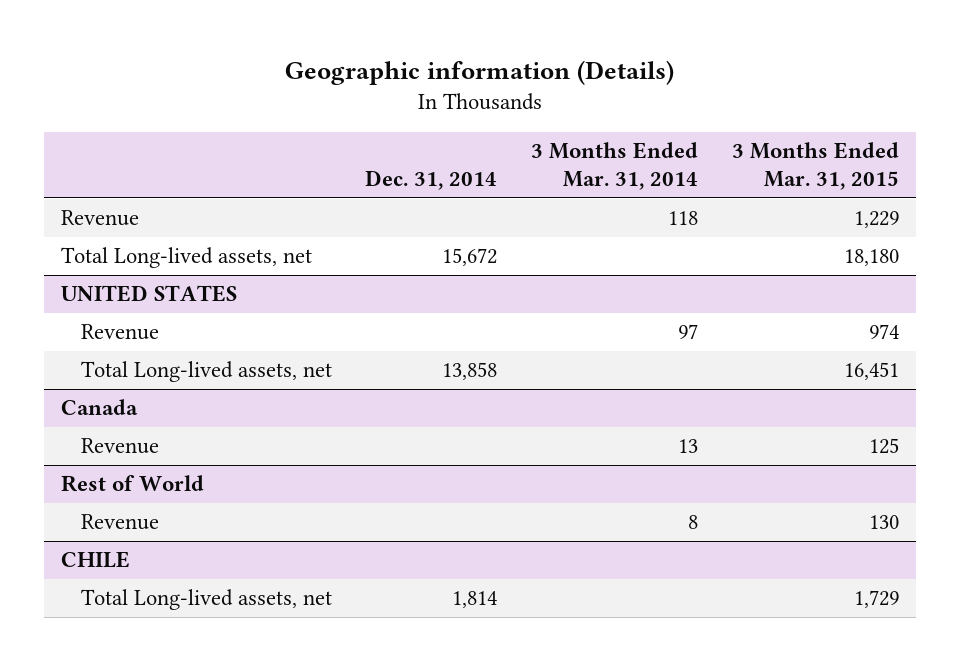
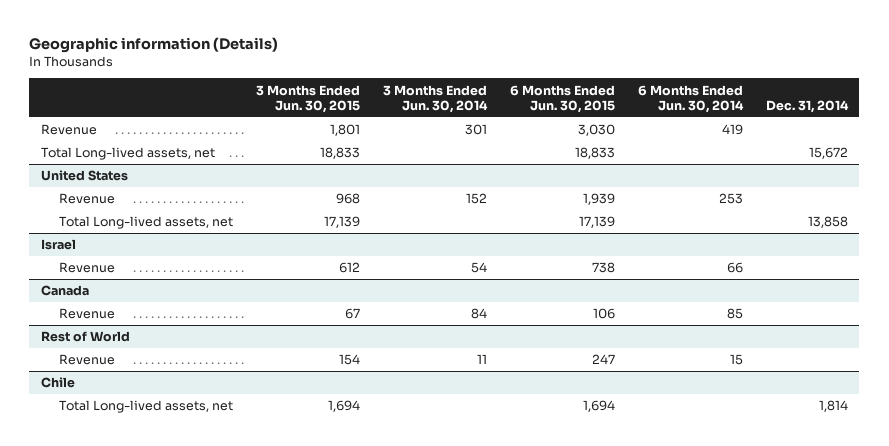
[531,141,699,191] 3 Months Ended Mar. 31, 2014 -> none
[731,141,899,191] 3 Months Ended Mar. 31, 2015 -> none
none -> [255,84,360,113] 3 Months Ended Jun. 30, 2015
none -> [382,84,488,113] 3 Months Ended Jun. 30, 2014
none -> [509,84,615,113] 6 Months Ended Jun. 30, 2015
none -> [637,84,744,113] 6 Months Ended Jun. 30, 2014
[60,285,237,303] UNITED STATES -> [40,170,128,182] United States
none -> [40,239,76,251] Israel
none -> [58,262,115,274] Revenue
[60,551,130,569] CHILE -> [40,377,75,389] Chile

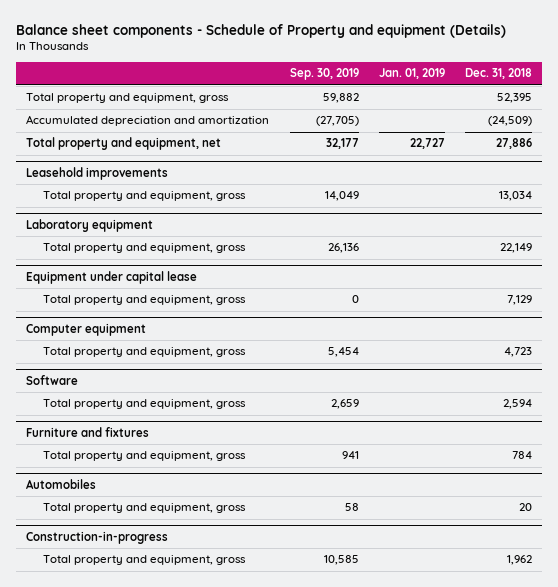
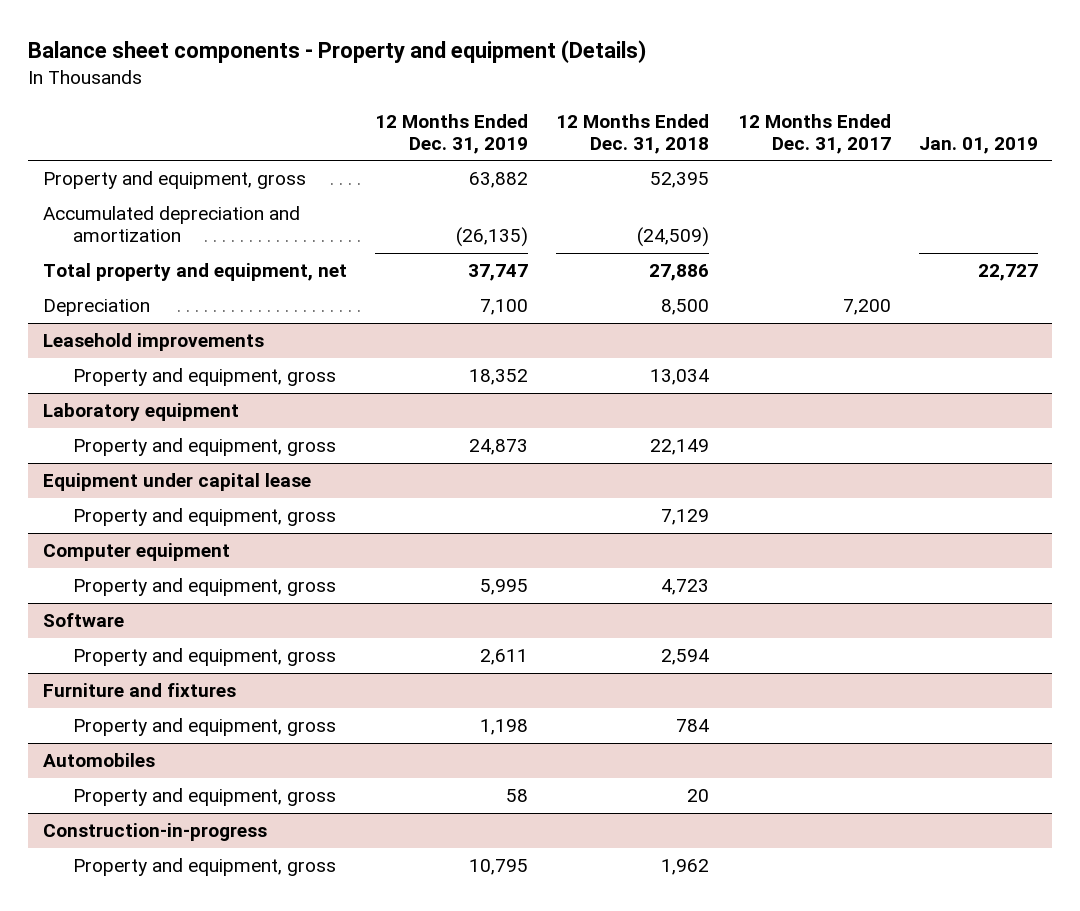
[16,23,507,38] Balance sheet components - Schedule of Property and equipment (Details) -> [28,40,647,64] Balance sheet components - Property and equipment (Details)
[289,68,359,81] Sep. 30, 2019 -> none
[464,68,532,80] Dec. 31, 2018 -> none
none -> [374,113,528,154] 12 Months Ended Dec. 31, 2019
none -> [556,113,710,154] 12 Months Ended Dec. 31, 2018
none -> [737,113,891,154] 12 Months Ended Dec. 31, 2017
[26,93,230,104] Total property and equipment, gross -> [42,171,306,190] Property and equipment, gross
none -> [42,299,150,317] Depreciation
[42,191,246,202] Total property and equipment, gross -> [72,368,336,387] Property and equipment, gross
[42,243,246,254] Total property and equipment, gross -> [72,438,336,457] Property and equipment, gross
[42,295,246,306] Total property and equipment, gross -> [72,508,336,527] Property and equipment, gross
[42,347,246,358] Total property and equipment, gross -> [72,578,336,597] Property and equipment, gross
[42,399,246,410] Total property and equipment, gross -> [72,648,336,667] Property and equipment, gross
[42,451,246,462] Total property and equipment, gross -> [72,718,336,737] Property and equipment, gross
[42,503,246,514] Total property and equipment, gross -> [72,788,336,807] Property and equipment, gross
[42,555,246,566] Total property and equipment, gross -> [72,858,336,877] Property and equipment, gross

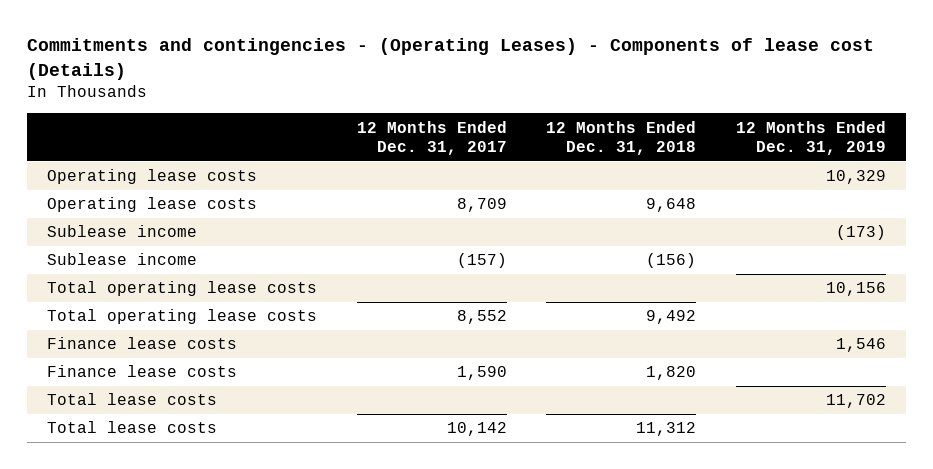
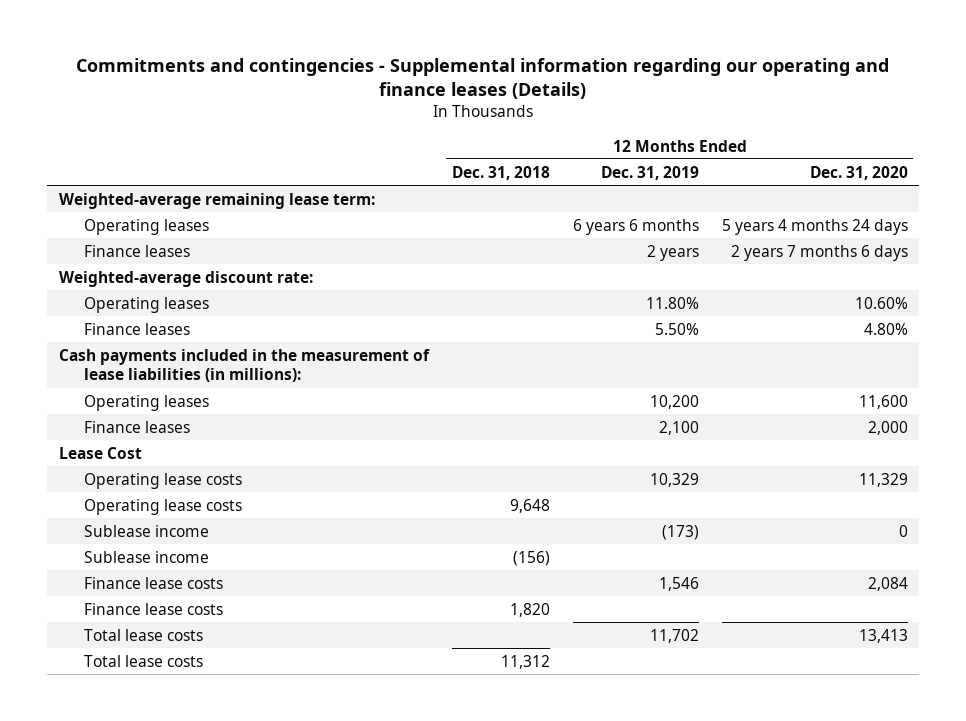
[26,38,874,81] Commitments and contingencies - (Operating Leases) - Components of lease cost (Details) -> [76,57,890,99] Commitments and contingencies - Supplemental information regarding our operating and finance leases (Details)
[356,120,507,155] 12 Months Ended Dec. 31, 2017 -> none
none -> [809,165,908,180] Dec. 31, 2020
none -> [58,192,375,209] Weighted-average remaining lease term:
none -> [83,218,209,235] Operating leases
none -> [83,244,190,257] Finance leases
none -> [58,270,313,287] Weighted-average discount rate:
none -> [83,296,209,313] Operating leases
none -> [83,322,190,335] Finance leases
none -> [58,348,430,383] Cash payments included in the measurement of lease liabilities (in millions):
none -> [83,394,209,411] Operating leases
none -> [83,420,190,433] Finance leases
none -> [58,446,142,459] Lease Cost
[46,281,317,297] Total operating lease costs -> none
[46,309,317,325] Total operating lease costs -> none

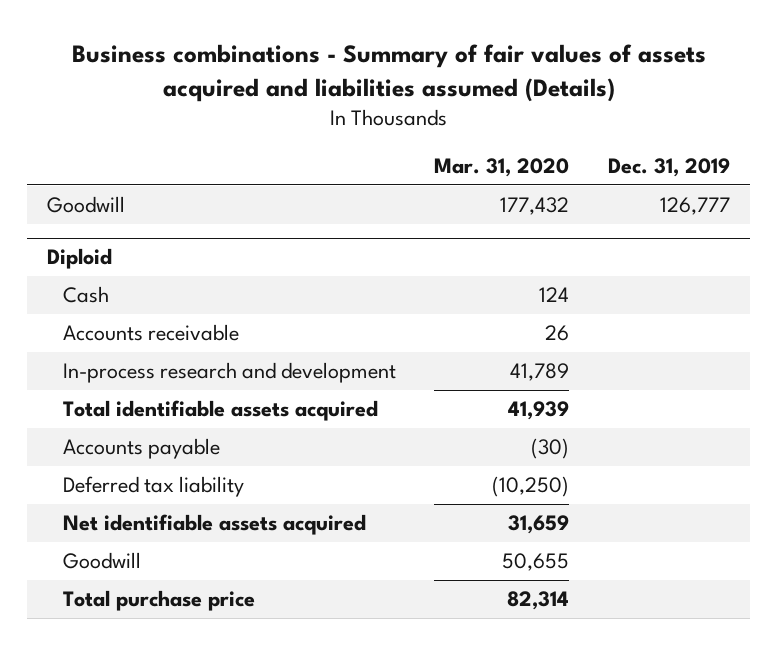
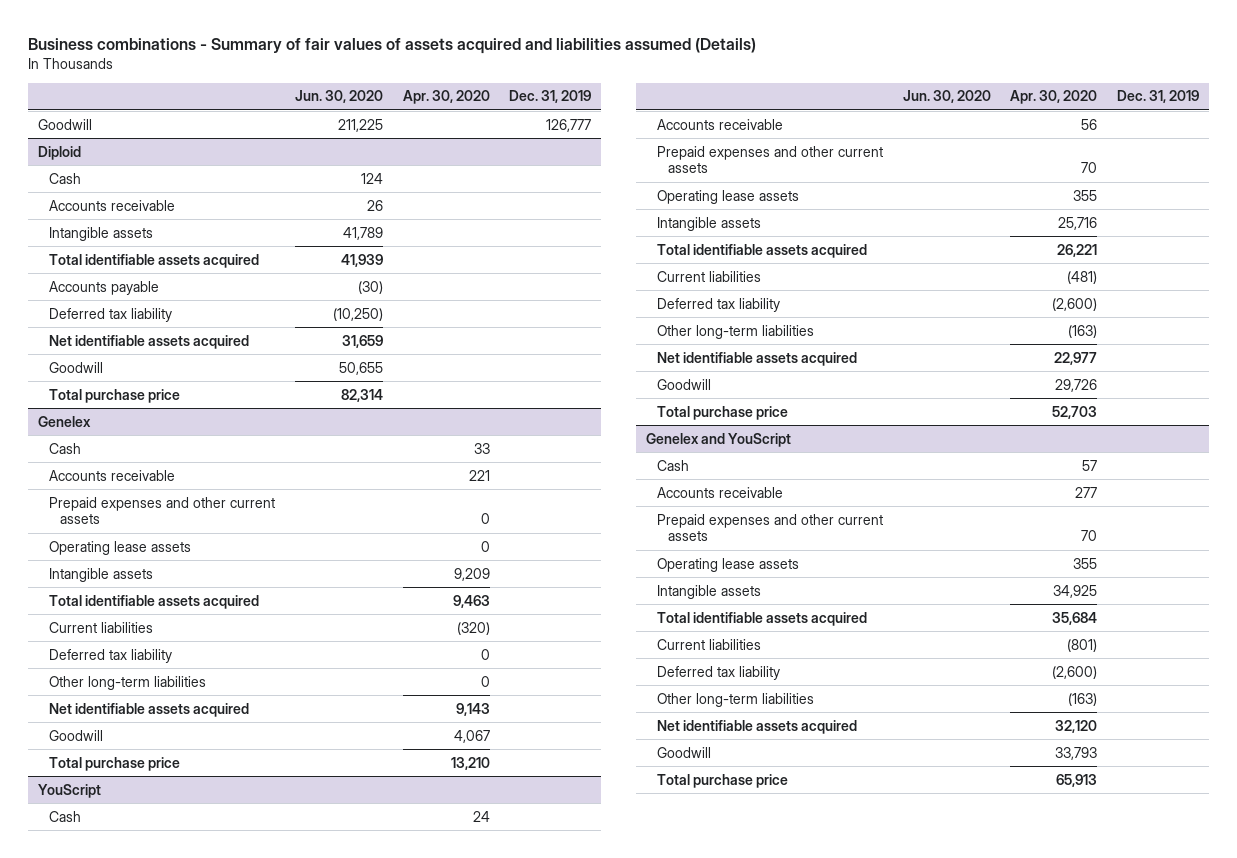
[434,158,570,178] Mar. 31, 2020 -> none
none -> [294,90,383,104] Jun. 30, 2020
none -> [402,90,490,105] Apr. 30, 2020
[62,362,396,384] In-process research and development -> [49,226,154,241] Intangible assets
none -> [38,415,92,427] Genelex
none -> [49,442,82,454] Cash
none -> [49,469,176,481] Accounts receivable
none -> [49,496,276,525] Prepaid expenses and other current assets
none -> [49,540,192,555] Operating lease assets
none -> [49,567,154,582] Intangible assets
none -> [49,594,260,609] Total identifiable assets acquired
none -> [49,621,154,633] Current liabilities
none -> [49,648,173,663] Deferred tax liability
none -> [49,675,207,690] Other long-term liabilities
none -> [49,702,250,717] Net identifiable assets acquired
none -> [49,729,104,741] Goodwill
none -> [49,756,181,771] Total purchase price
none -> [38,783,102,798] YouScript
none -> [49,810,82,822] Cash
none -> [656,118,783,130] Accounts receivable
none -> [656,145,883,174] Prepaid expenses and other current assets
none -> [656,189,799,204] Operating lease assets
none -> [656,216,761,231] Intangible assets
none -> [656,243,867,258] Total identifiable assets acquired
none -> [656,270,761,282] Current liabilities
none -> [656,297,780,312] Deferred tax liability
none -> [656,324,814,339] Other long-term liabilities
none -> [656,351,857,366] Net identifiable assets acquired
none -> [656,378,711,390] Goodwill
none -> [656,405,788,420] Total purchase price
none -> [645,432,791,447] Genelex and YouScript
none -> [656,459,689,471] Cash
none -> [656,486,783,498] Accounts receivable
none -> [656,513,883,542] Prepaid expenses and other current assets
none -> [656,557,799,572] Operating lease assets
none -> [656,584,761,599] Intangible assets
none -> [656,611,867,626] Total identifiable assets acquired
none -> [656,638,761,650] Current liabilities
none -> [656,665,780,680] Deferred tax liability
none -> [656,692,814,707] Other long-term liabilities
none -> [656,719,857,734] Net identifiable assets acquired
none -> [656,746,711,758] Goodwill
none -> [656,773,788,788] Total purchase price

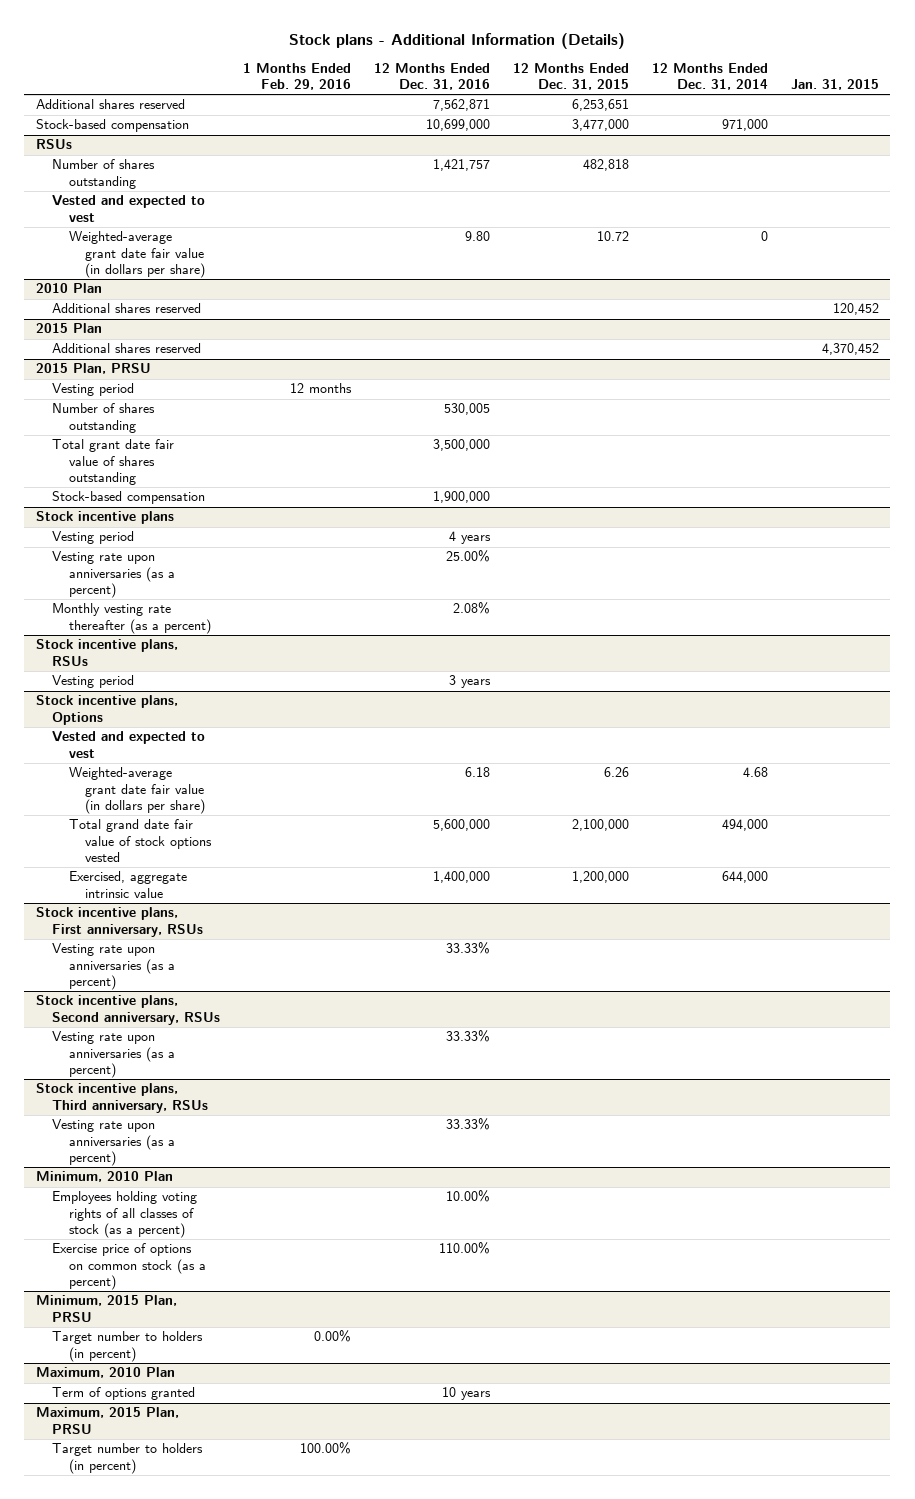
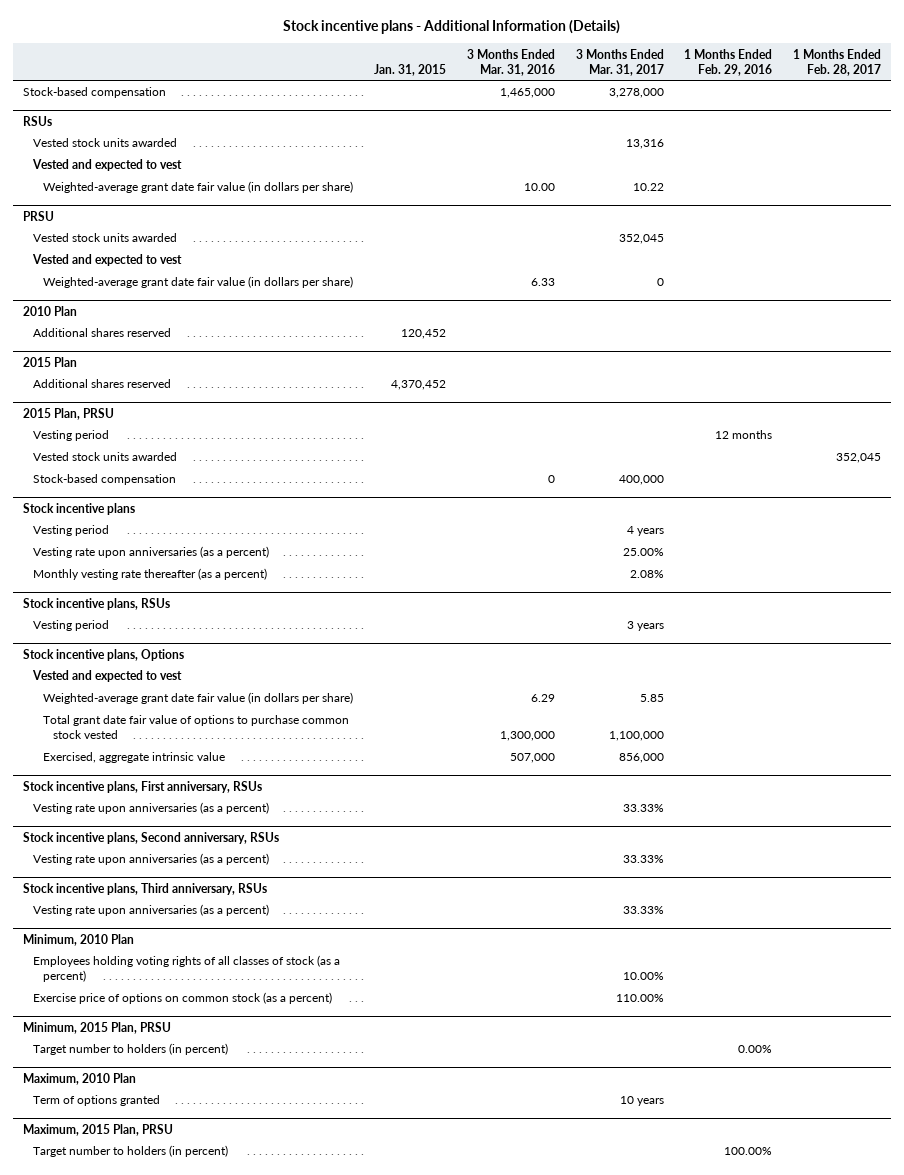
[289,33,626,50] Stock plans - Additional Information (Details) -> [283,20,621,35] Stock incentive plans - Additional Information (Details)
[374,63,491,91] 12 Months Ended Dec. 31, 2016 -> none
[513,63,630,91] 12 Months Ended Dec. 31, 2015 -> none
[652,63,769,91] 12 Months Ended Dec. 31, 2014 -> none
none -> [466,48,555,76] 3 Months Ended Mar. 31, 2016
none -> [575,48,664,76] 3 Months Ended Mar. 31, 2017
none -> [793,48,882,76] 1 Months Ended Feb. 28, 2017
[35,99,185,110] Additional shares reserved -> none
[52,159,156,189] Number of shares outstanding -> none
none -> [33,138,178,148] Vested stock units awarded
none -> [23,210,55,221] PRSU
none -> [33,233,178,243] Vested stock units awarded
none -> [32,254,183,267] Vested and expected to vest
none -> [43,276,354,289] Weighted-average grant date fair value (in dollars per share)
[52,403,156,433] Number of shares outstanding -> none
[52,439,175,485] Total grant date fair value of shares outstanding -> none
none -> [33,452,178,462] Vested stock units awarded
[68,819,213,862] Total grand date fair value of stock options vested -> [43,715,350,740] Total grant date fair value of options to purchase common stock vested

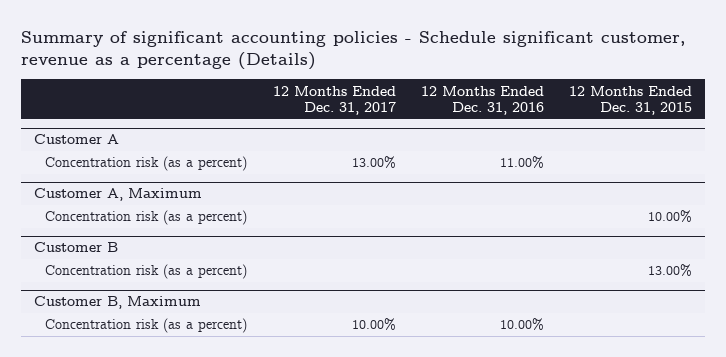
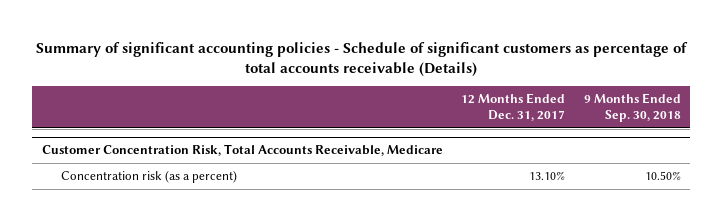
[21,31,686,71] Summary of significant accounting policies - Schedule significant customer, revenue as a percentage (Details) -> [36,41,689,77] Summary of significant accounting policies - Schedule of significant customers as percentage of total accounts receivable (Details)
[420,85,544,116] 12 Months Ended Dec. 31, 2016 -> none
[569,85,693,116] 12 Months Ended Dec. 31, 2015 -> none
none -> [583,92,681,123] 9 Months Ended Sep. 30, 2018
[33,134,119,145] Customer A -> none
[45,156,248,172] Concentration risk (as a percent) -> none
[33,188,202,202] Customer A, Maximum -> none
[45,210,248,226] Concentration risk (as a percent) -> none
[33,242,118,253] Customer B -> none
[45,264,248,280] Concentration risk (as a percent) -> none
[33,296,201,310] Customer B, Maximum -> none
[45,318,248,334] Concentration risk (as a percent) -> none
none -> [41,144,443,157] Customer Concentration Risk, Total Accounts Receivable, Medicare
none -> [61,170,238,184] Concentration risk (as a percent)

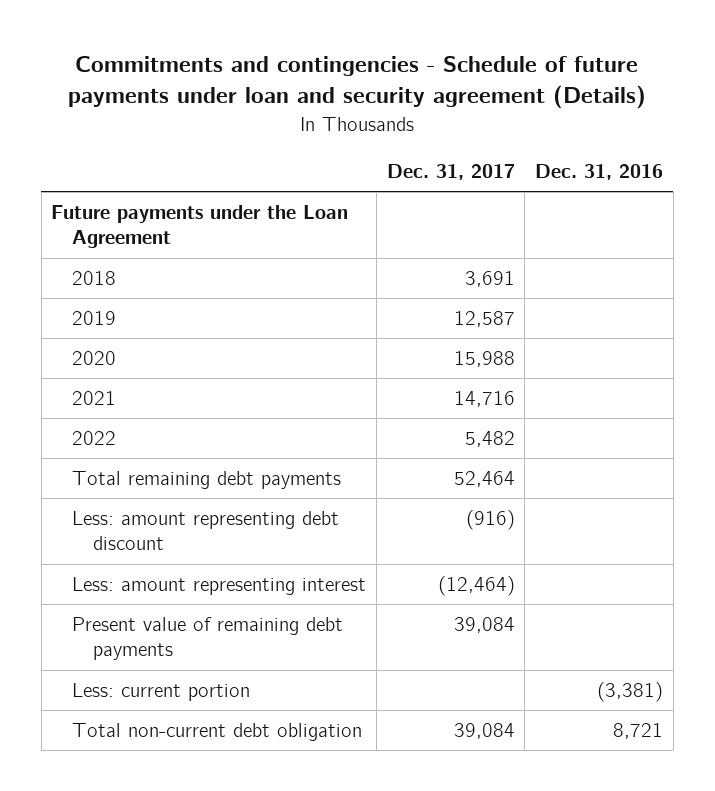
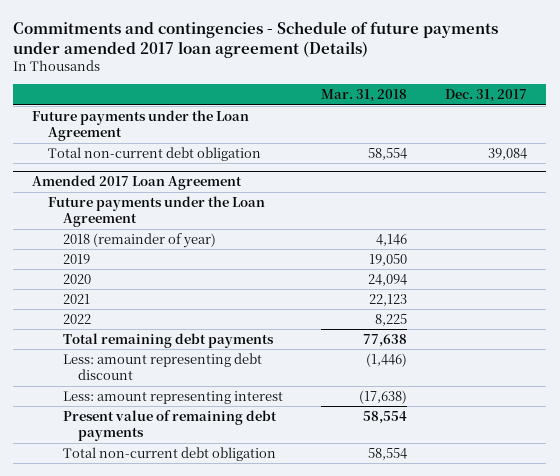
[68,56,647,110] Commitments and contingencies - Schedule of future payments under loan and security agreement (Details) -> [13,20,499,58] Commitments and contingencies - Schedule of future payments under amended 2017 loan agreement (Details)
[535,163,664,180] Dec. 31, 2016 -> none
none -> [320,89,407,103] Mar. 31, 2018
[72,271,117,286] 2018 -> none
[72,311,117,326] 2019 -> none
[72,351,117,366] 2020 -> none
[72,391,117,406] 2021 -> none
[72,431,117,446] 2022 -> none
[72,471,342,490] Total remaining debt payments -> none
[72,511,340,551] Less: amount representing debt discount -> none
[72,577,367,596] Less: amount representing interest -> none
[72,617,344,661] Present value of remaining debt payments -> none
[72,683,251,702] Less: current portion -> none
none -> [32,175,243,191] Amended 2017 Loan Agreement
none -> [47,195,265,228] Future payments under the Loan Agreement
none -> [62,232,216,248] 2018 (remainder of year)
none -> [62,253,90,264] 2019
none -> [62,273,91,284] 2020
none -> [62,293,90,304] 2021
none -> [62,313,91,324] 2022
none -> [62,332,274,348] Total remaining debt payments
none -> [62,352,262,381] Less: amount representing debt discount
none -> [62,390,283,404] Less: amount representing interest
none -> [62,409,277,442] Present value of remaining debt payments
none -> [62,446,276,461] Total non-current debt obligation

